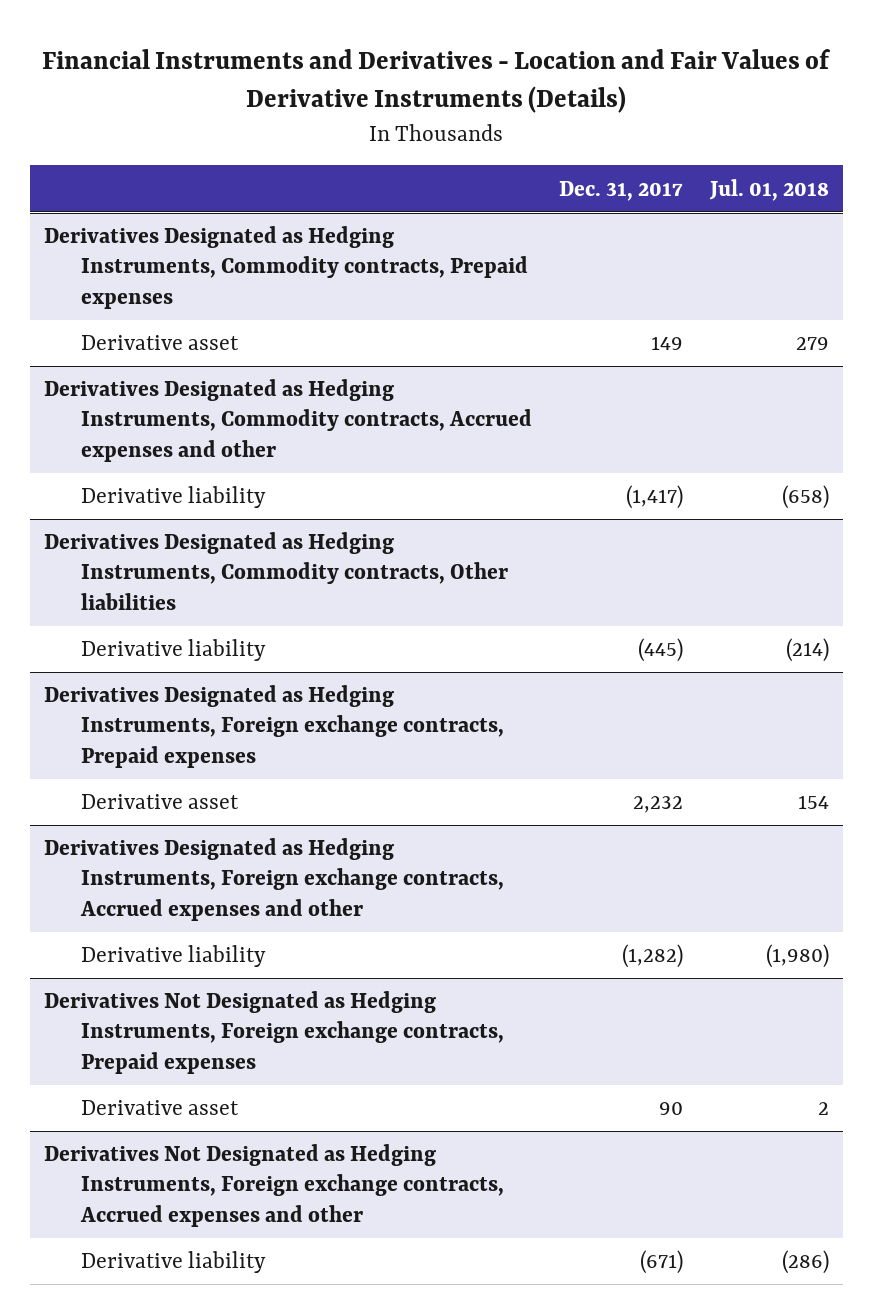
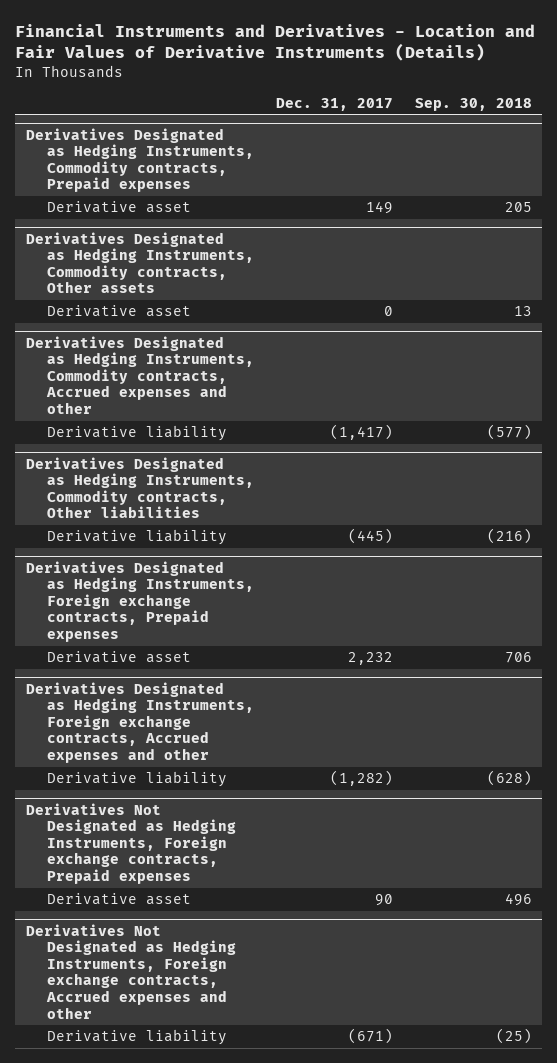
[709,178,830,201] Jul. 01, 2018 -> none
none -> [414,97,532,111] Sep. 30, 2018
none -> [25,231,255,294] Derivatives Designated as Hedging Instruments, Commodity contracts, Other assets
none -> [47,305,192,318] Derivative asset

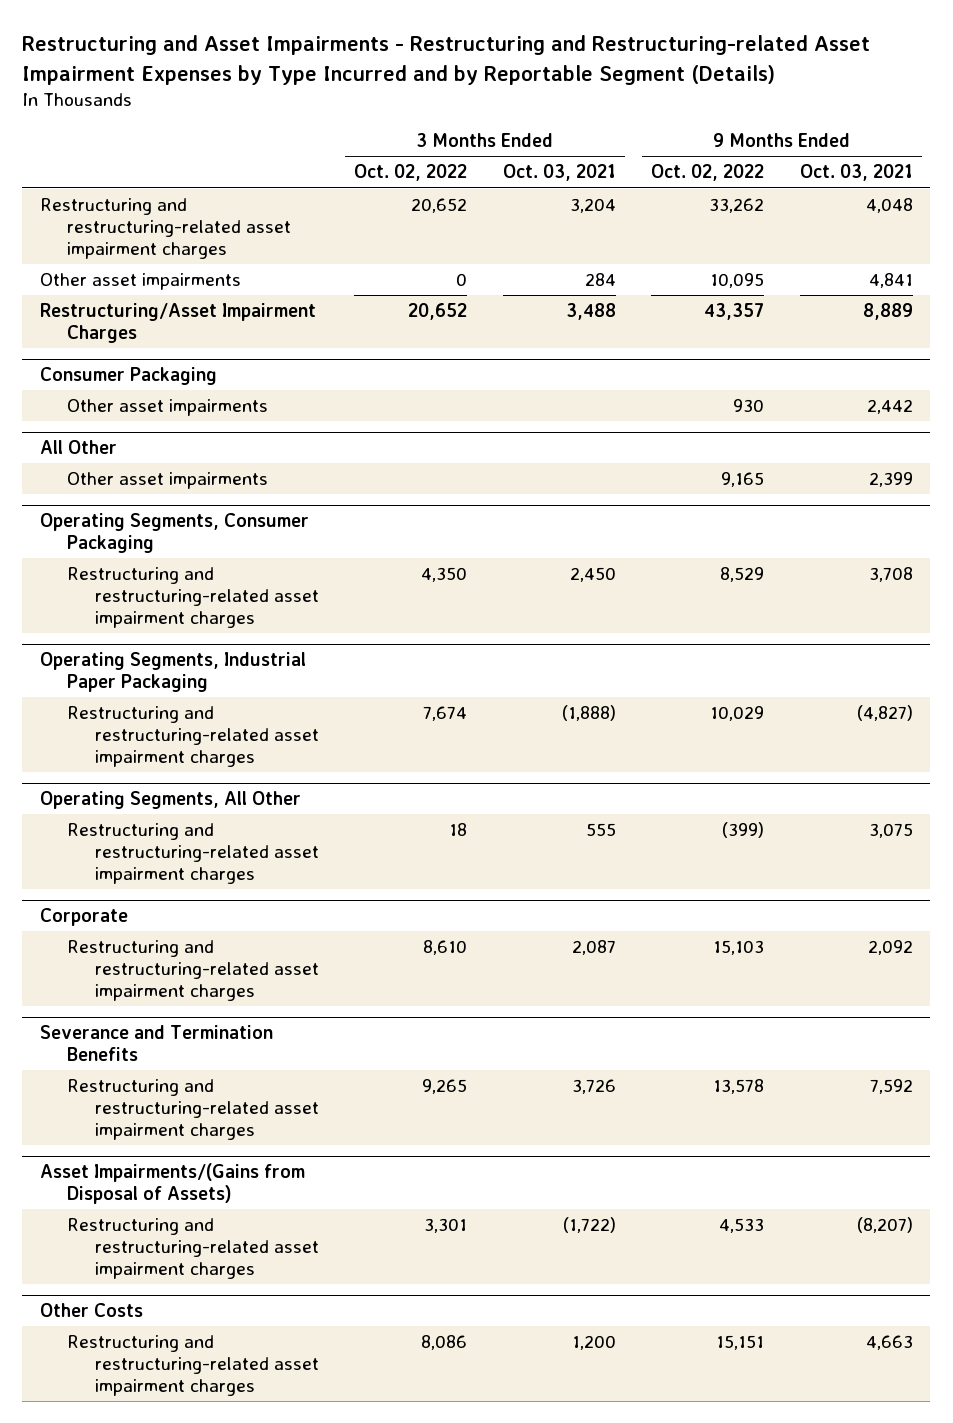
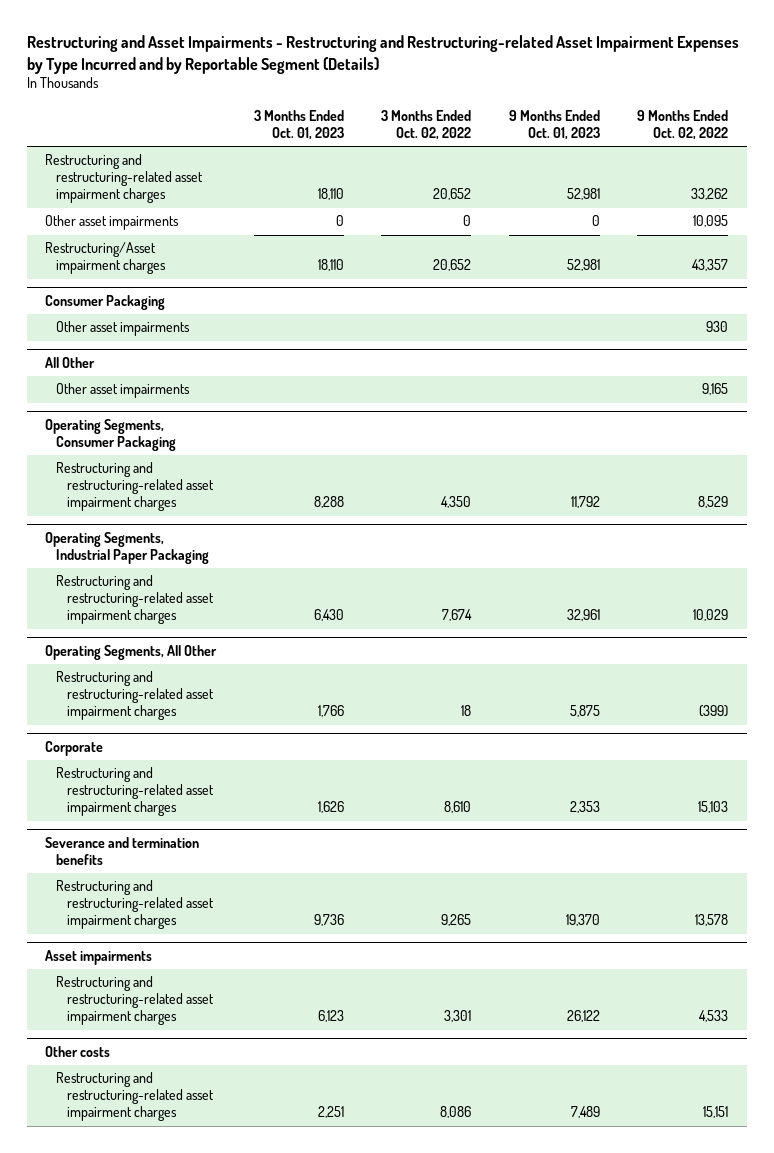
[502,164,616,182] Oct. 03, 2021 -> none
[799,164,913,182] Oct. 03, 2021 -> none
none -> [253,109,344,140] 3 Months Ended Oct. 01, 2023
none -> [508,109,600,140] 9 Months Ended Oct. 01, 2023
[39,303,316,344] Restructuring/Asset Impairment Charges -> [45,242,167,275] Restructuring/Asset impairment charges
[39,1025,273,1062] Severance and Termination Benefits -> [45,836,200,865] Severance and termination benefits
[39,1163,305,1205] Asset Impairments/(Gains from Disposal of Assets) -> [45,949,153,965] Asset impairments
[39,1303,143,1318] Other Costs -> [45,1045,111,1057] Other costs

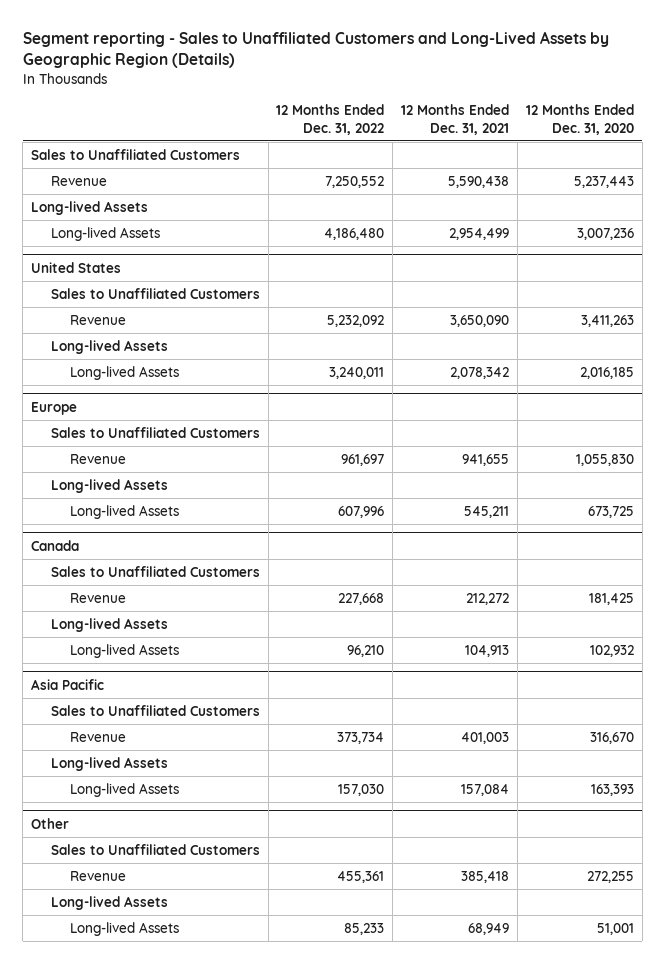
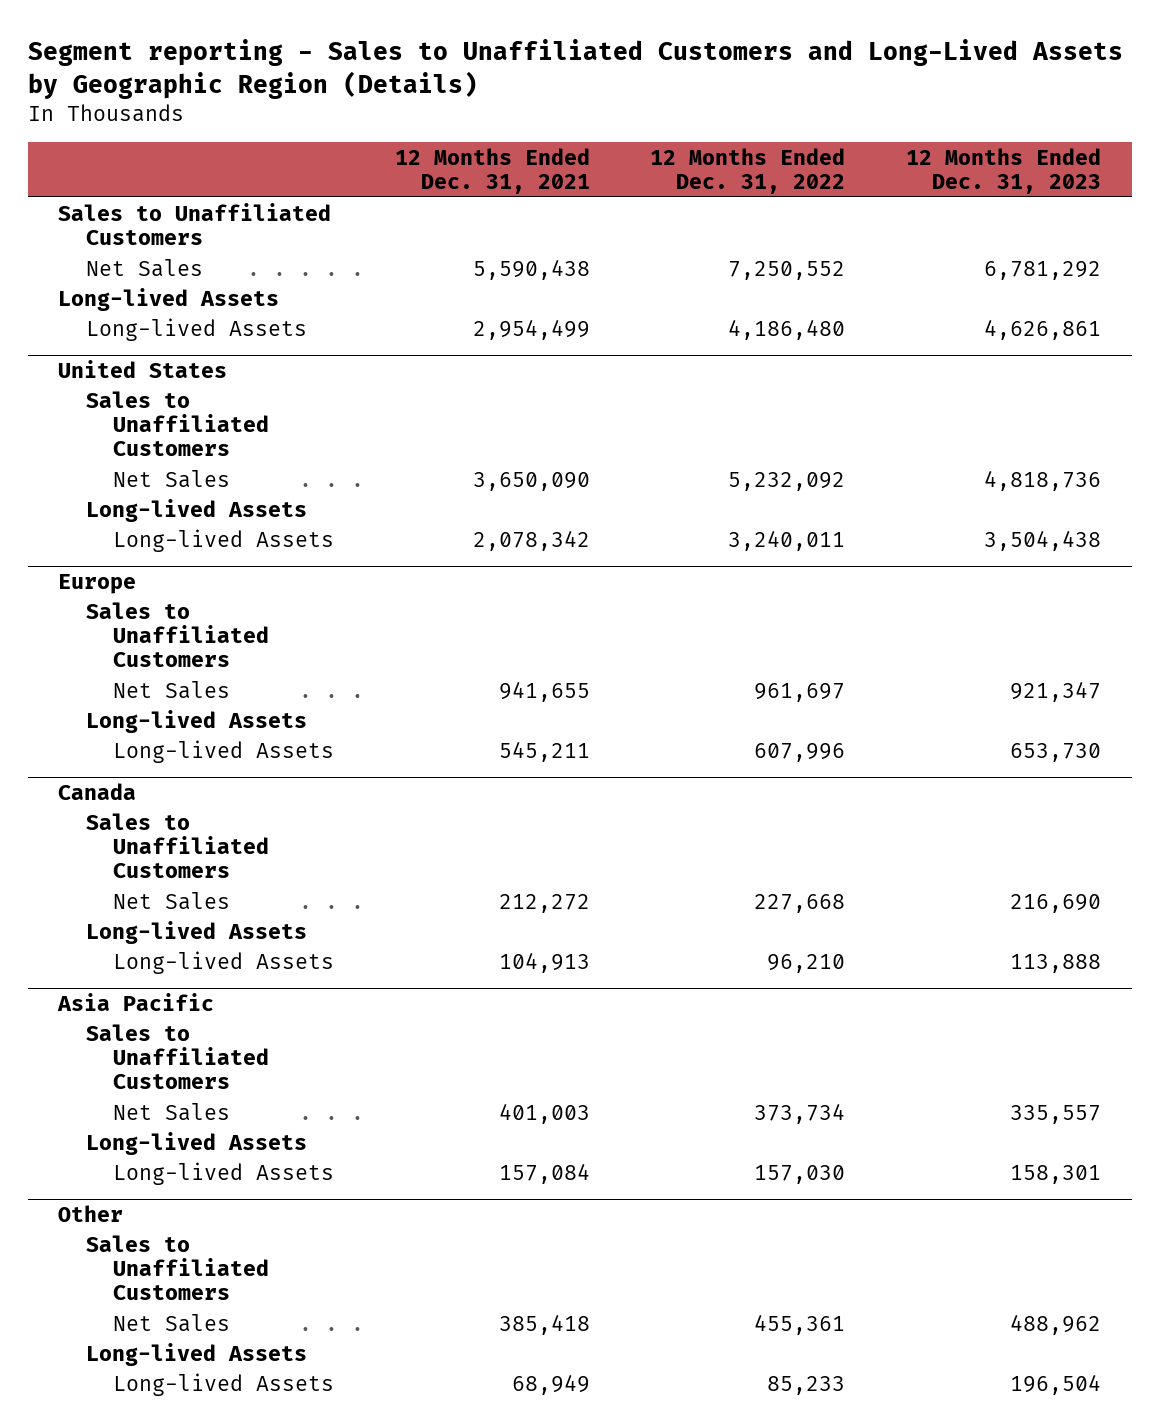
[525,104,634,135] 12 Months Ended Dec. 31, 2020 -> none
none -> [906,147,1102,195] 12 Months Ended Dec. 31, 2023
[50,176,107,187] Revenue -> [85,258,203,277] Net Sales
[70,315,127,326] Revenue -> [112,469,230,488] Net Sales
[70,454,127,465] Revenue -> [112,680,230,699] Net Sales
[70,593,127,604] Revenue -> [112,891,230,910] Net Sales
[70,732,127,743] Revenue -> [112,1102,230,1121] Net Sales
[70,871,127,882] Revenue -> [112,1313,230,1332] Net Sales

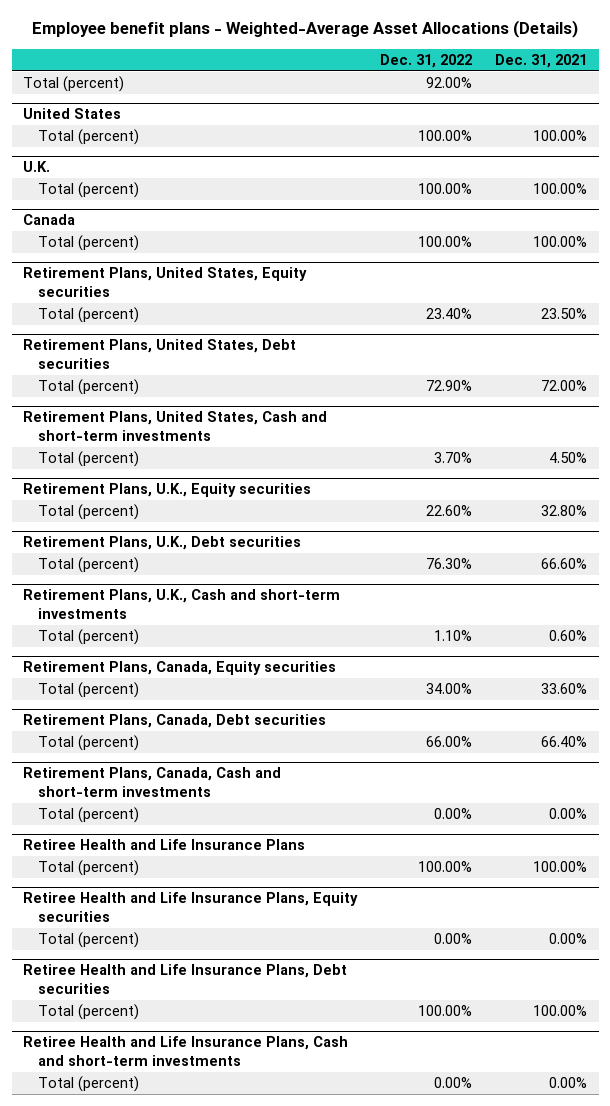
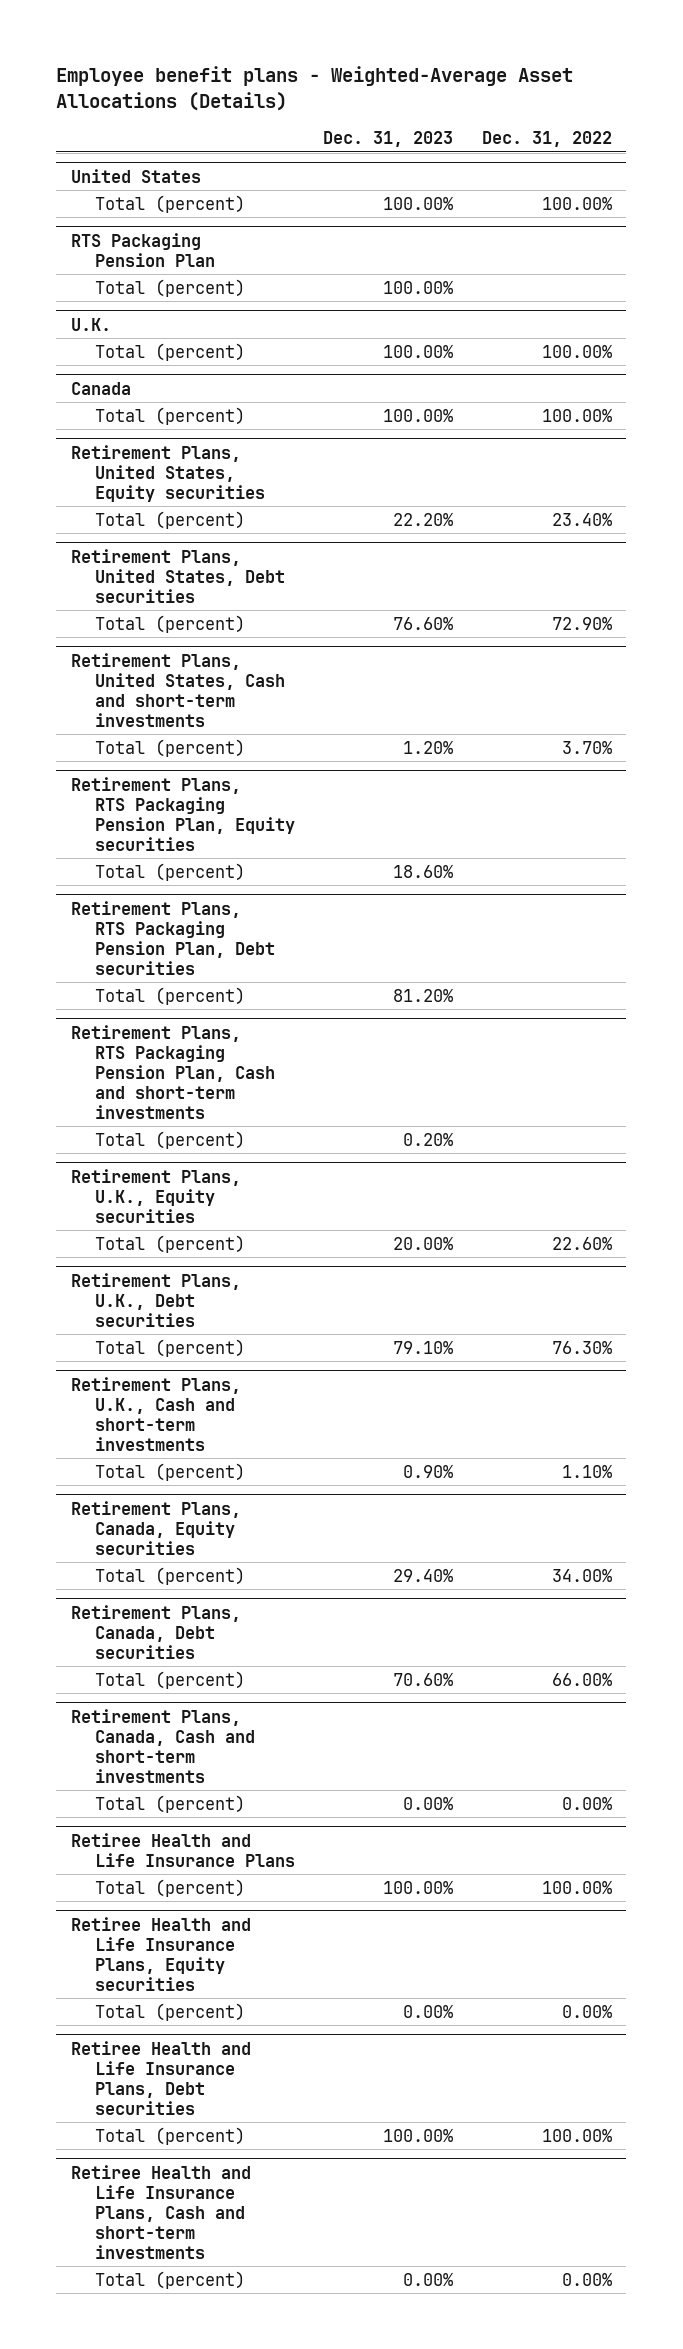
[495,54,588,69] Dec. 31, 2021 -> none
none -> [323,131,454,148] Dec. 31, 2023
[23,76,125,93] Total (percent) -> none
none -> [70,232,215,267] RTS Packaging Pension Plan
none -> [94,278,245,297] Total (percent)
none -> [70,776,295,851] Retirement Plans, RTS Packaging Pension Plan, Equity securities
none -> [94,862,245,881] Total (percent)
none -> [70,900,275,975] Retirement Plans, RTS Packaging Pension Plan, Debt securities
none -> [94,986,245,1005] Total (percent)
none -> [70,1024,275,1119] Retirement Plans, RTS Packaging Pension Plan, Cash and short-term investments
none -> [94,1130,245,1149] Total (percent)

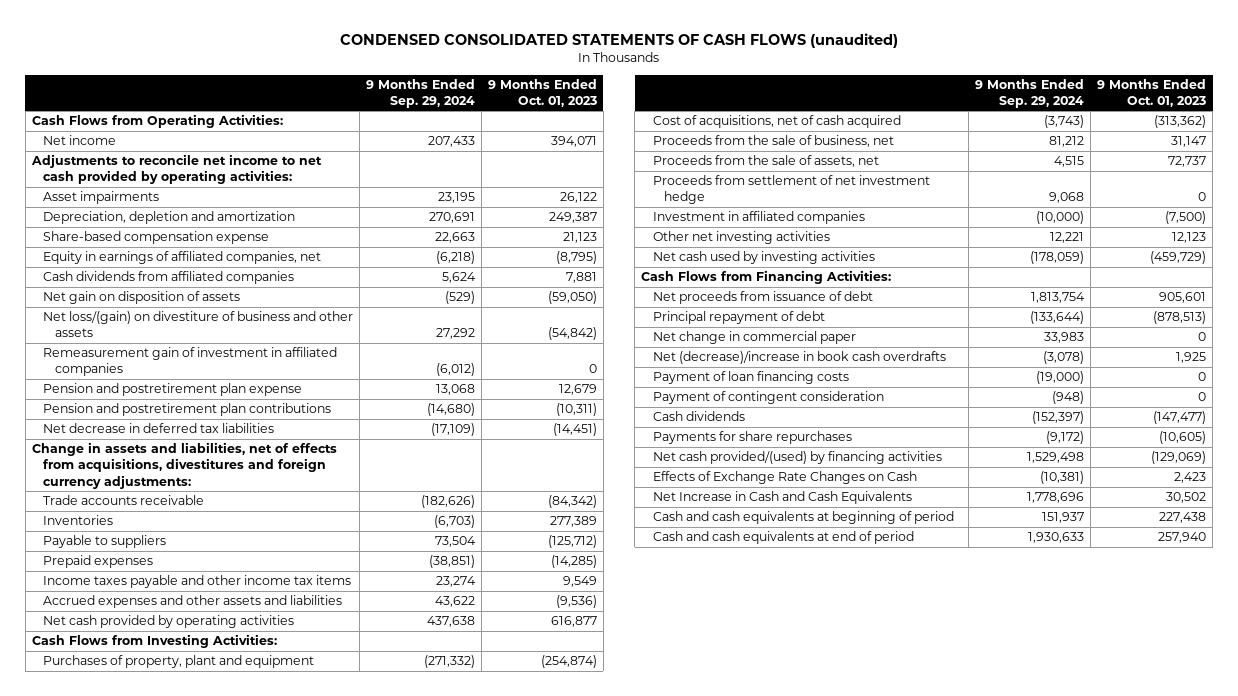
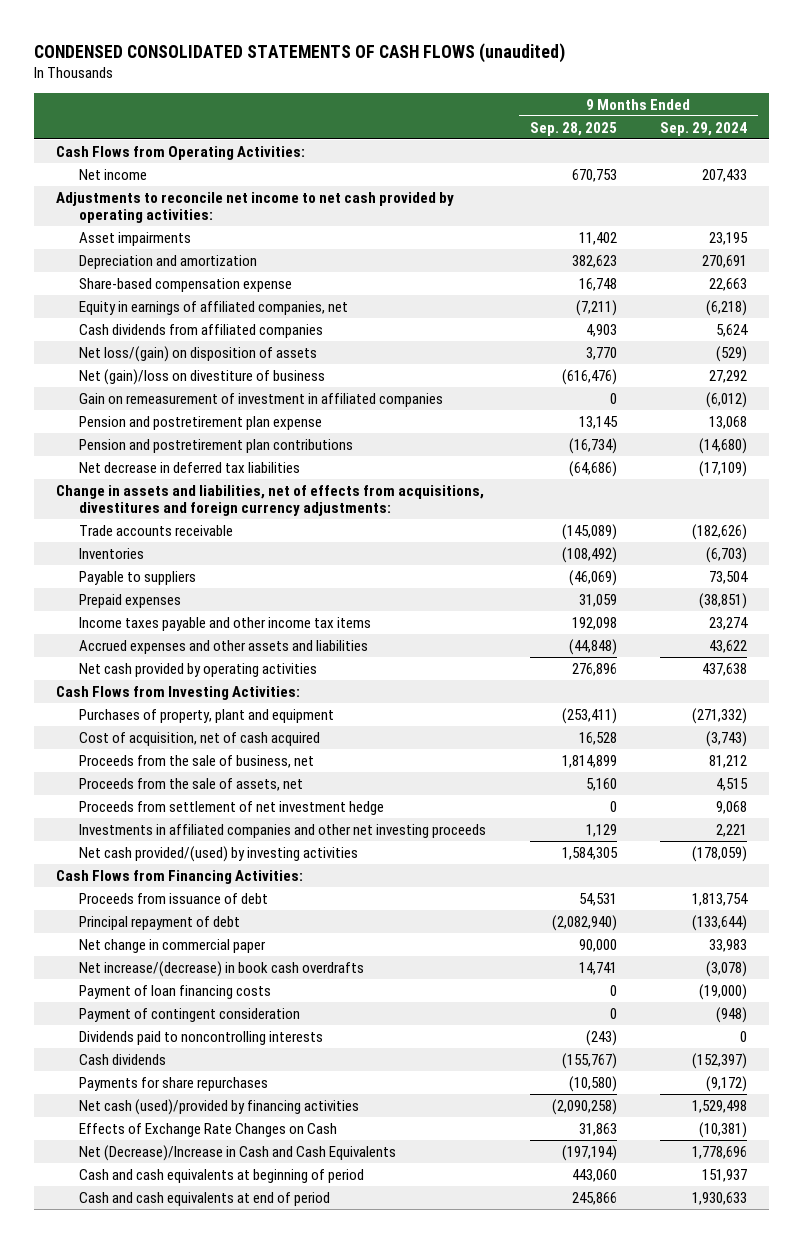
[487,78,597,107] 9 Months Ended Oct. 01, 2023 -> none
none -> [529,121,617,136] Sep. 28, 2025
[43,211,296,225] Depreciation, depletion and amortization -> [78,254,257,269] Depreciation and amortization
[43,291,241,305] Net gain on disposition of assets -> [78,345,317,362] Net loss/(gain) on disposition of assets
[43,311,354,338] Net loss/(gain) on divestiture of business and other assets -> [78,368,325,385] Net (gain)/loss on divestiture of business
[43,347,338,377] Remeasurement gain of investment in affiliated companies -> [78,392,443,407] Gain on remeasurement of investment in affiliated companies
[652,115,901,129] Cost of acquisitions, net of cash acquired -> [78,731,320,746] Cost of acquisition, net of cash acquired
[652,211,865,225] Investment in affiliated companies -> none
[652,231,830,245] Other net investing activities -> none
none -> [78,823,486,838] Investments in affiliated companies and other net investing proceeds
[652,251,875,265] Net cash used by investing activities -> [78,845,358,862] Net cash provided/(used) by investing activities
[652,291,873,305] Net proceeds from issuance of debt -> [78,892,268,904] Proceeds from issuance of debt
[652,351,946,365] Net (decrease)/increase in book cash overdrafts -> [78,960,364,977] Net increase/(decrease) in book cash overdrafts
none -> [78,1030,323,1045] Dividends paid to noncontrolling interests
[652,451,942,465] Net cash provided/(used) by financing activities -> [78,1098,359,1115] Net cash (used)/provided by financing activities
[652,491,912,505] Net Increase in Cash and Cash Equivalents -> [78,1144,396,1161] Net (Decrease)/Increase in Cash and Cash Equivalents

